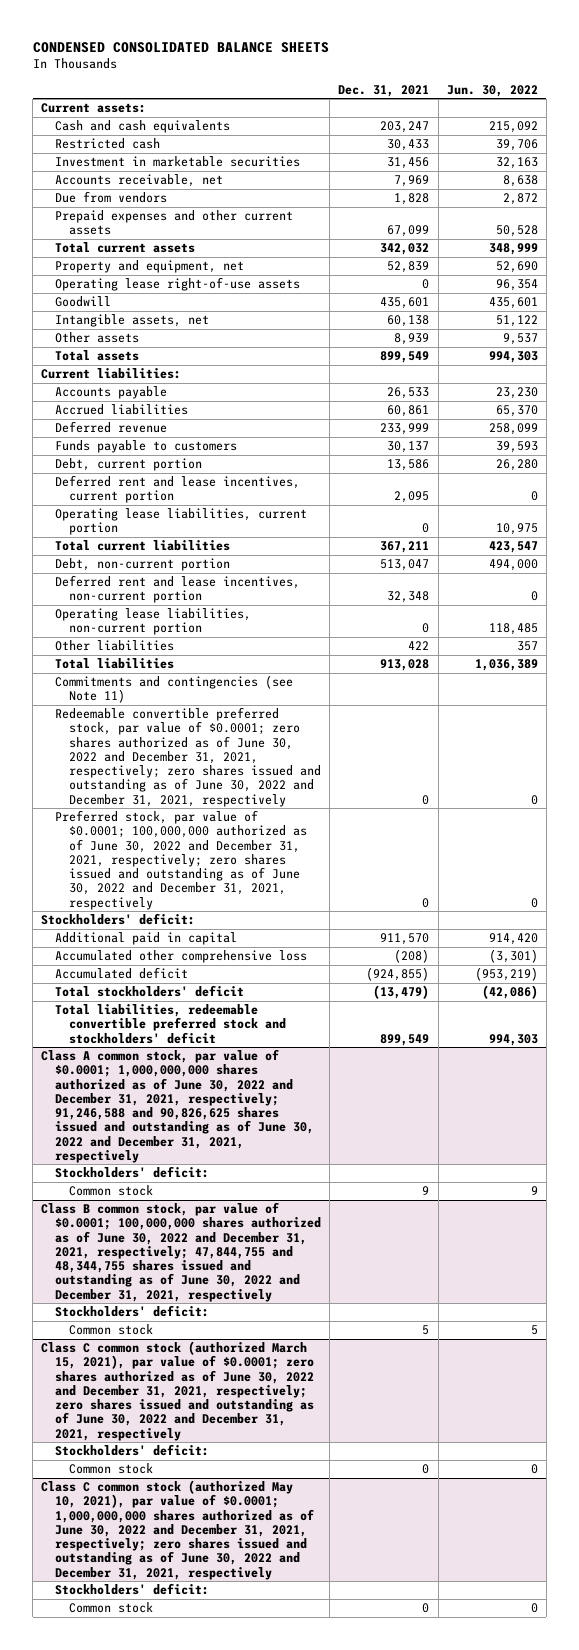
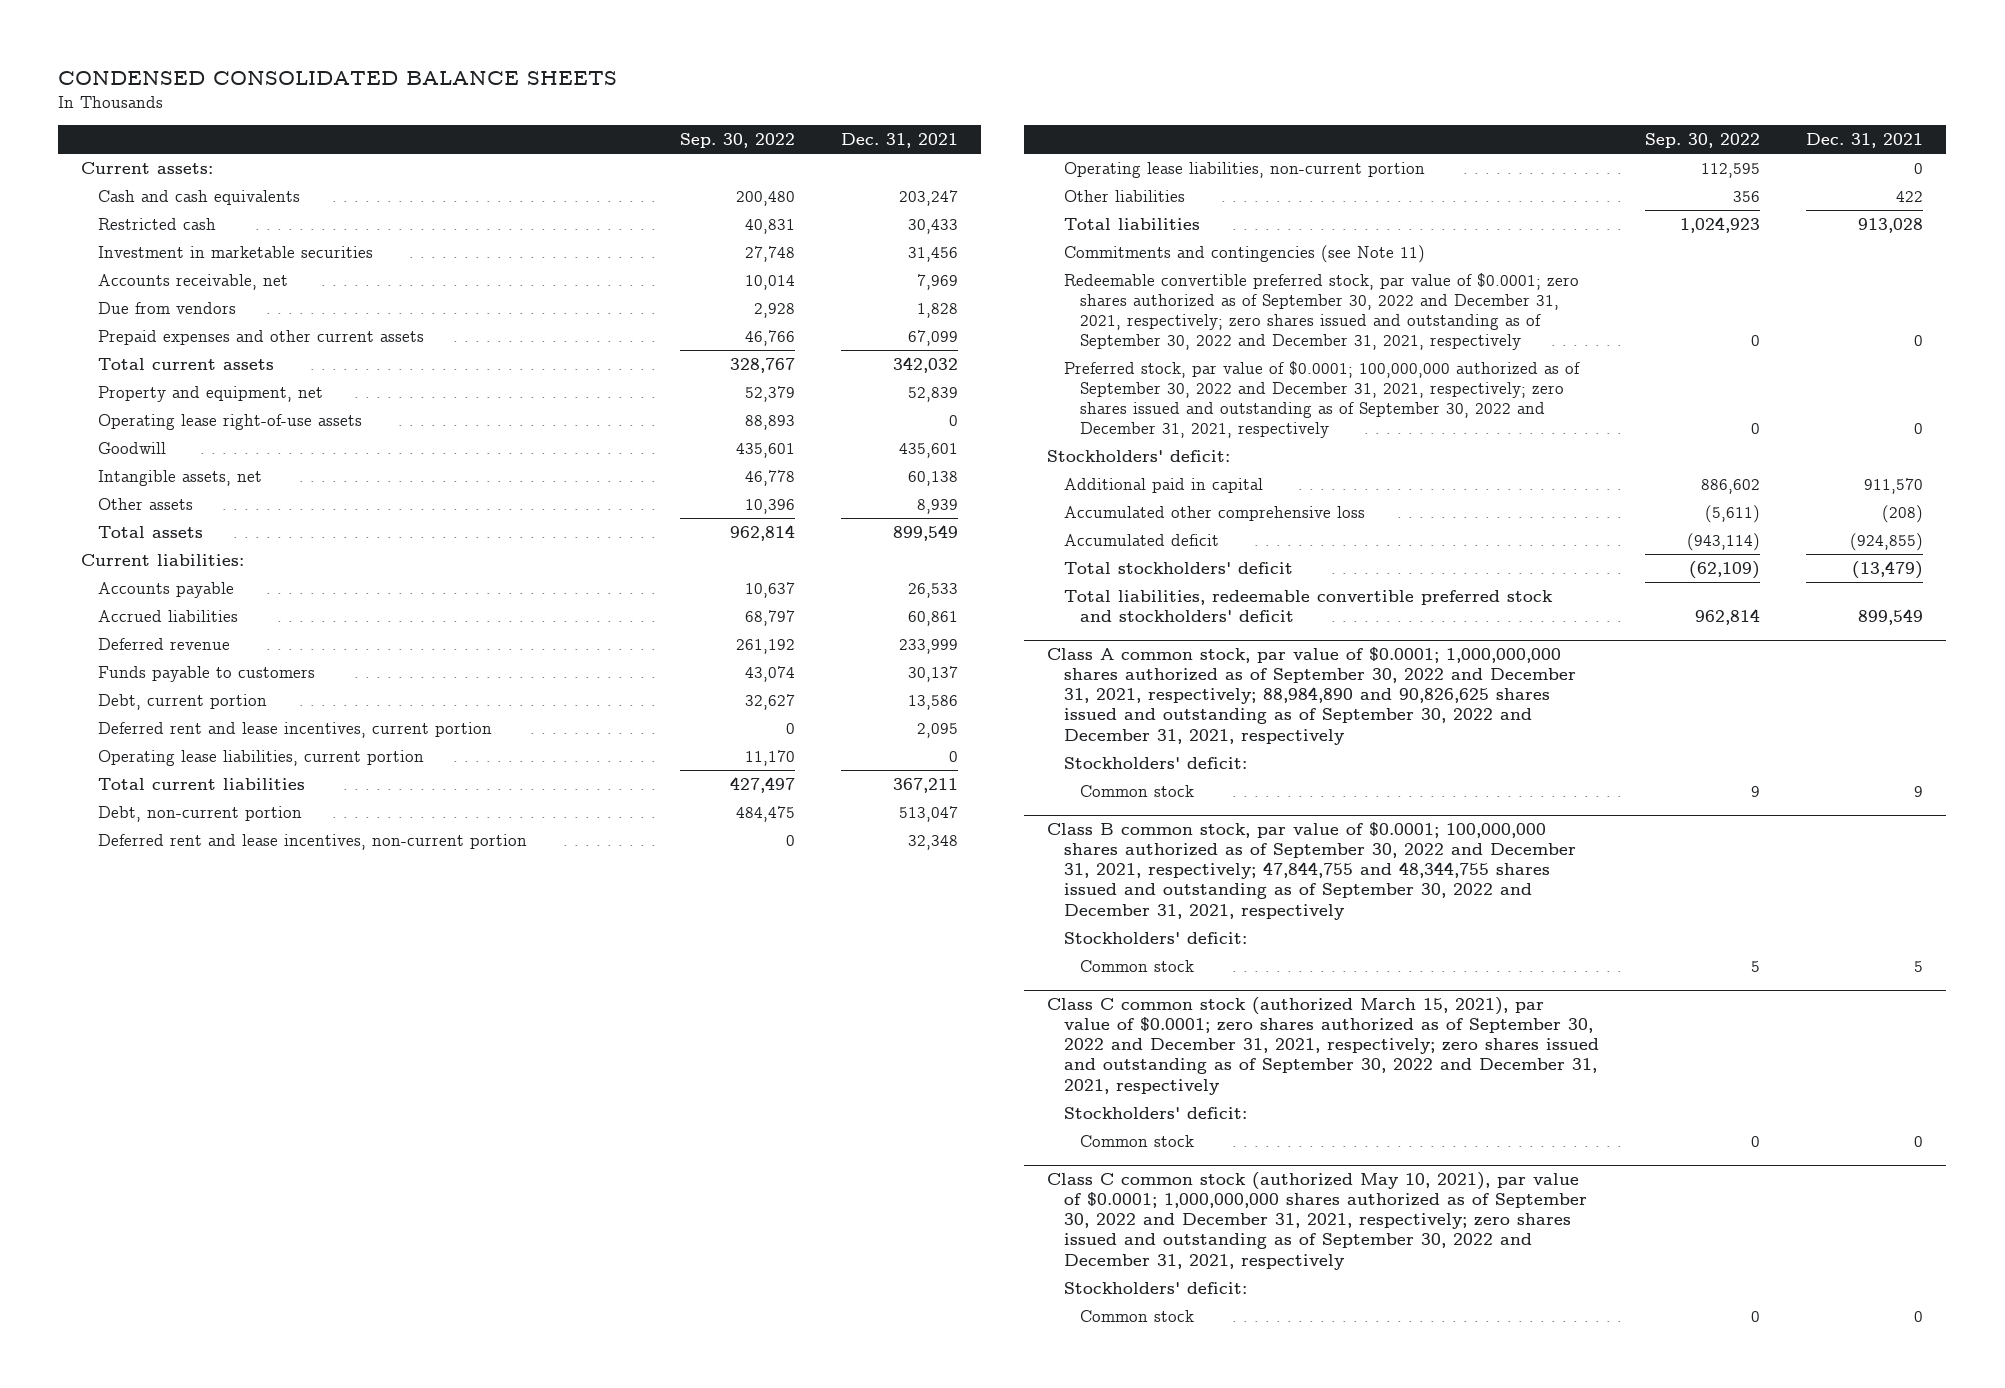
[446,84,538,97] Jun. 30, 2022 -> none
none -> [679,132,795,148] Sep. 30, 2022
[54,707,321,807] Redeemable convertible preferred stock, par value of $0.0001; zero shares authorized as of June 30, 2022 and December 31, 2021, respectively; zero shares issued and outstanding as of June 30, 2022 and December 31, 2021, respectively -> [1063,272,1579,351] Redeemable convertible preferred stock, par value of $0.0001; zero shares authorized as of September 30, 2022 and December 31, 2021, respectively; zero shares issued and outstanding as of September 30, 2022 and December 31, 2021, respectively
[54,810,307,910] Preferred stock, par value of $0.0001; 100,000,000 authorized as of June 30, 2022 and December 31, 2021, respectively; zero shares issued and outstanding as of June 30, 2022 and December 31, 2021, respectively -> [1063,360,1580,439] Preferred stock, par value of $0.0001; 100,000,000 authorized as of September 30, 2022 and December 31, 2021, respectively; zero shares issued and outstanding as of September 30, 2022 and December 31, 2021, respectively
[41,1049,314,1163] Class A common stock, par value of $0.0001; 1,000,000,000 shares authorized as of June 30, 2022 and December 31, 2021, respectively; 91,246,588 and 90,826,625 shares issued and outstanding as of June 30, 2022 and December 31, 2021, respectively -> [1046,646,1576,745] Class A common stock, par value of $0.0001; 1,000,000,000 shares authorized as of September 30, 2022 and December 31, 2021, respectively; 88,984,890 and 90,826,625 shares issued and outstanding as of September 30, 2022 and December 31, 2021, respectively
[41,1202,321,1302] Class B common stock, par value of $0.0001; 100,000,000 shares authorized as of June 30, 2022 and December 31, 2021, respectively; 47,844,755 and 48,344,755 shares issued and outstanding as of June 30, 2022 and December 31, 2021, respectively -> [1046,821,1576,920] Class B common stock, par value of $0.0001; 100,000,000 shares authorized as of September 30, 2022 and December 31, 2021, respectively; 47,844,755 and 48,344,755 shares issued and outstanding as of September 30, 2022 and December 31, 2021, respectively
[41,1341,314,1441] Class C common stock (authorized March 15, 2021), par value of $0.0001; zero shares authorized as of June 30, 2022 and December 31, 2021, respectively; zero shares issued and outstanding as of June 30, 2022 and December 31, 2021, respectively -> [1046,996,1599,1095] Class C common stock (authorized March 15, 2021), par value of $0.0001; zero shares authorized as of September 30, 2022 and December 31, 2021, respectively; zero shares issued and outstanding as of September 30, 2022 and December 31, 2021, respectively
[41,1480,314,1580] Class C common stock (authorized May 10, 2021), par value of $0.0001; 1,000,000,000 shares authorized as of June 30, 2022 and December 31, 2021, respectively; zero shares issued and outstanding as of June 30, 2022 and December 31, 2021, respectively -> [1046,1171,1587,1270] Class C common stock (authorized May 10, 2021), par value of $0.0001; 1,000,000,000 shares authorized as of September 30, 2022 and December 31, 2021, respectively; zero shares issued and outstanding as of September 30, 2022 and December 31, 2021, respectively

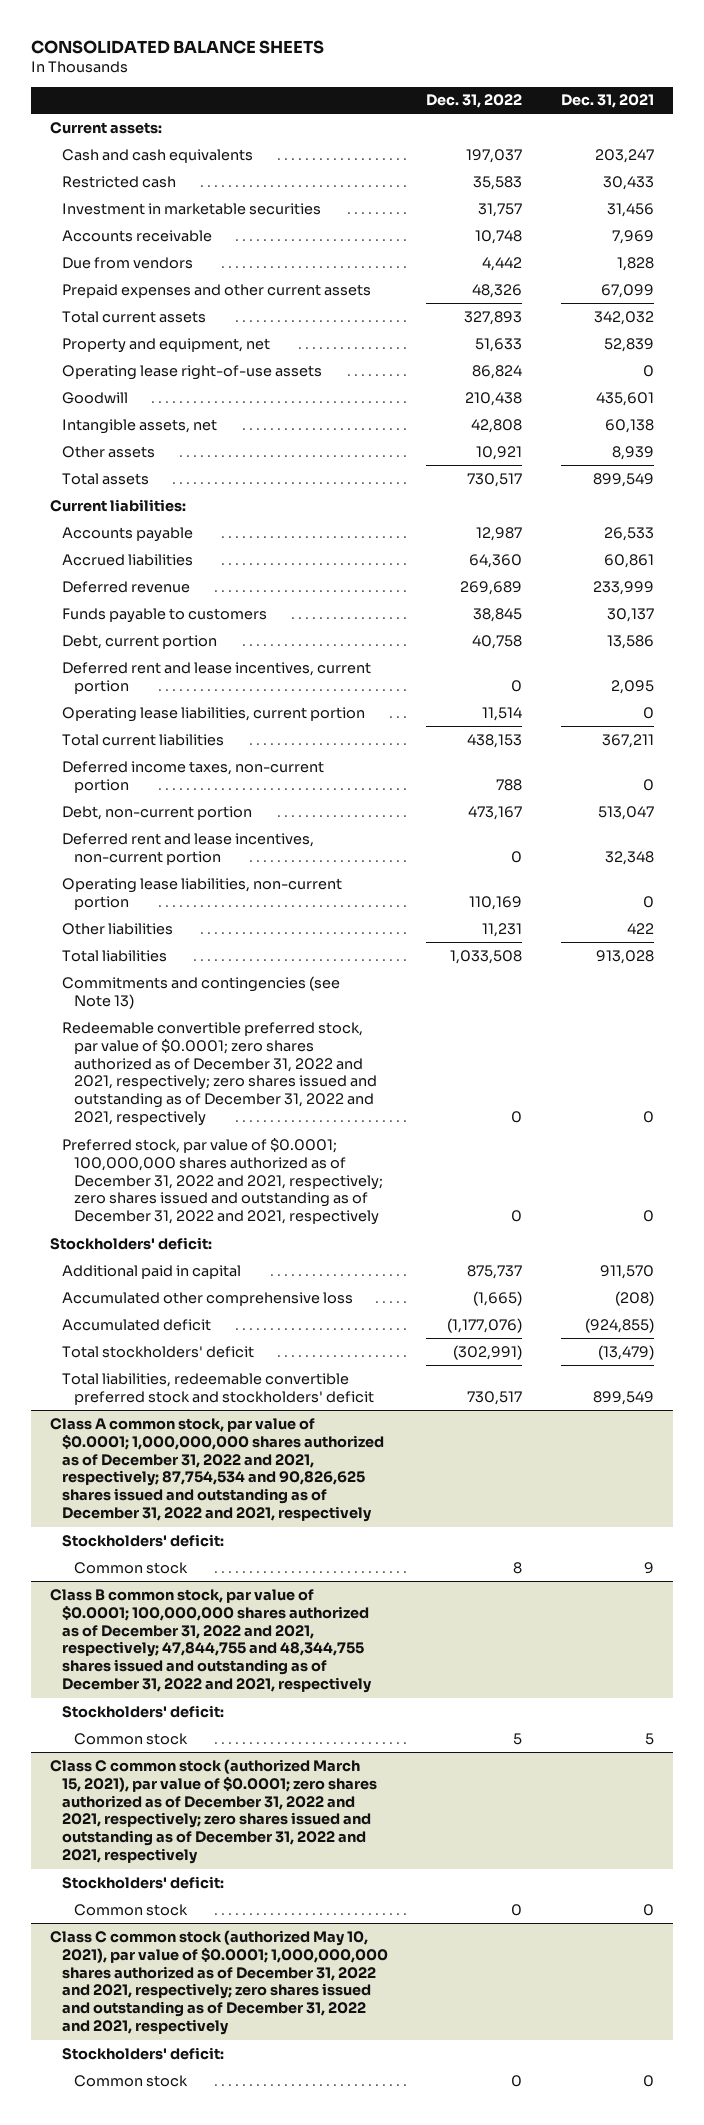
[58,70,618,85] CONDENSED CONSOLIDATED BALANCE SHEETS -> [30,39,324,54] CONSOLIDATED BALANCE SHEETS
[679,132,795,148] Sep. 30, 2022 -> none
none -> [426,94,523,109] Dec. 31, 2022
[98,273,289,290] Accounts receivable, net -> [61,229,212,242] Accounts receivable
none -> [61,760,324,793] Deferred income taxes, non-current portion
[1063,244,1425,263] Commitments and contingencies (see Note 11) -> [61,975,340,1009] Commitments and contingencies (see Note 13)
[1063,272,1579,351] Redeemable convertible preferred stock, par value of $0.0001; zero shares authorized as of September 30, 2022 and December 31, 2021, respectively; zero shares issued and outstanding as of September 30, 2022 and December 31, 2021, respectively -> [61,1021,377,1127] Redeemable convertible preferred stock, par value of $0.0001; zero shares authorized as of December 31, 2022 and 2021, respectively; zero shares issued and outstanding as of December 31, 2022 and 2021, respectively
[1063,360,1580,439] Preferred stock, par value of $0.0001; 100,000,000 authorized as of September 30, 2022 and December 31, 2021, respectively; zero shares issued and outstanding as of September 30, 2022 and December 31, 2021, respectively -> [61,1137,383,1226] Preferred stock, par value of $0.0001; 100,000,000 shares authorized as of December 31, 2022 and 2021, respectively; zero shares issued and outstanding as of December 31, 2022 and 2021, respectively
[1046,646,1576,745] Class A common stock, par value of $0.0001; 1,000,000,000 shares authorized as of September 30, 2022 and December 31, 2021, respectively; 88,984,890 and 90,826,625 shares issued and outstanding as of September 30, 2022 and December 31, 2021, respectively -> [49,1417,384,1523] Class A common stock, par value of $0.0001; 1,000,000,000 shares authorized as of December 31, 2022 and 2021, respectively; 87,754,534 and 90,826,625 shares issued and outstanding as of December 31, 2022 and 2021, respectively
[1046,821,1576,920] Class B common stock, par value of $0.0001; 100,000,000 shares authorized as of September 30, 2022 and December 31, 2021, respectively; 47,844,755 and 48,344,755 shares issued and outstanding as of September 30, 2022 and December 31, 2021, respectively -> [49,1588,372,1694] Class B common stock, par value of $0.0001; 100,000,000 shares authorized as of December 31, 2022 and 2021, respectively; 47,844,755 and 48,344,755 shares issued and outstanding as of December 31, 2022 and 2021, respectively
[1046,996,1599,1095] Class C common stock (authorized March 15, 2021), par value of $0.0001; zero shares authorized as of September 30, 2022 and December 31, 2021, respectively; zero shares issued and outstanding as of September 30, 2022 and December 31, 2021, respectively -> [49,1758,377,1865] Class C common stock (authorized March 15, 2021), par value of $0.0001; zero shares authorized as of December 31, 2022 and 2021, respectively; zero shares issued and outstanding as of December 31, 2022 and 2021, respectively
[1046,1171,1587,1270] Class C common stock (authorized May 10, 2021), par value of $0.0001; 1,000,000,000 shares authorized as of September 30, 2022 and December 31, 2021, respectively; zero shares issued and outstanding as of September 30, 2022 and December 31, 2021, respectively -> [49,1929,388,2036] Class C common stock (authorized May 10, 2021), par value of $0.0001; 1,000,000,000 shares authorized as of December 31, 2022 and 2021, respectively; zero shares issued and outstanding as of December 31, 2022 and 2021, respectively

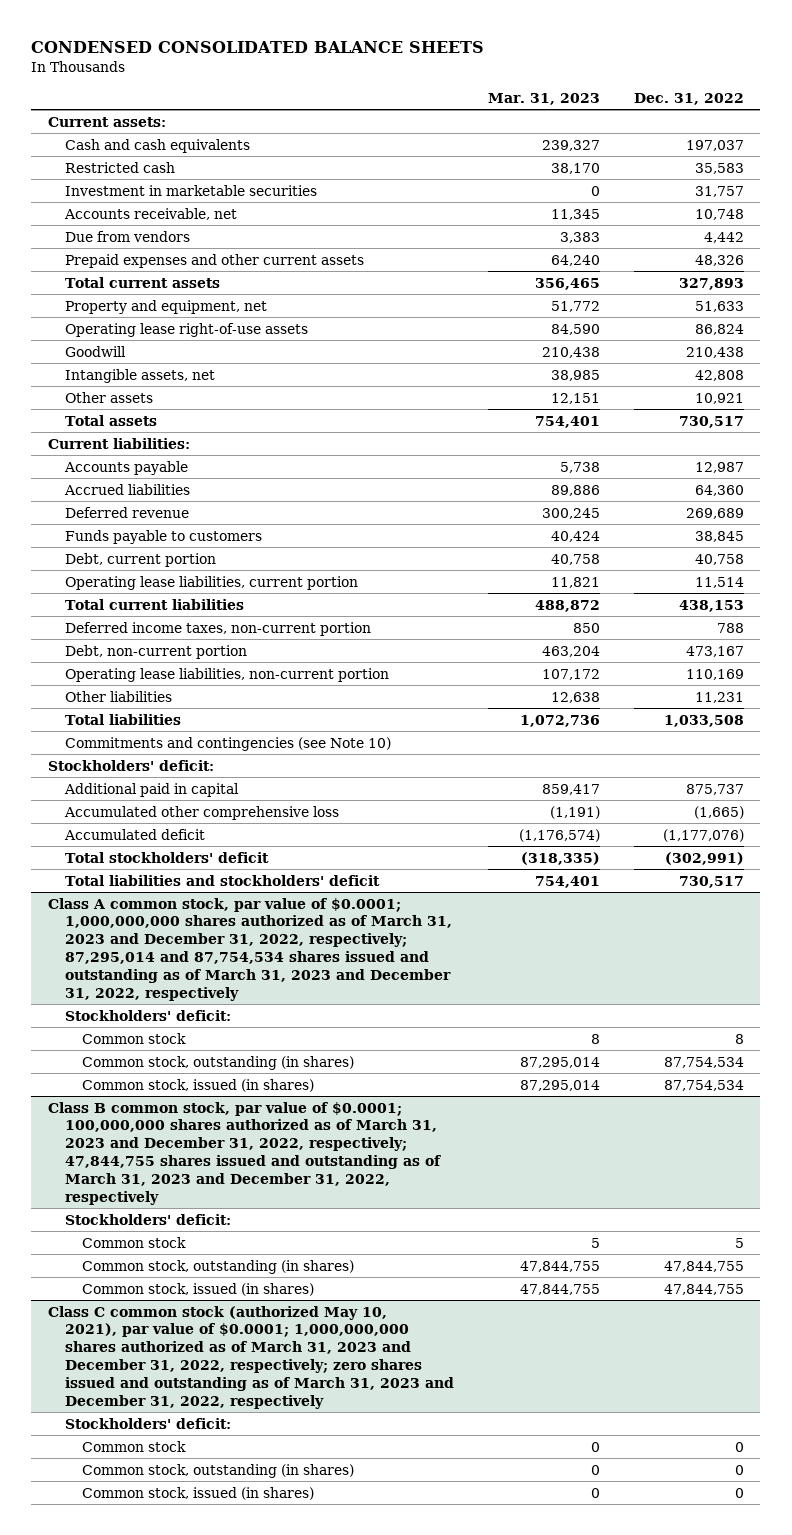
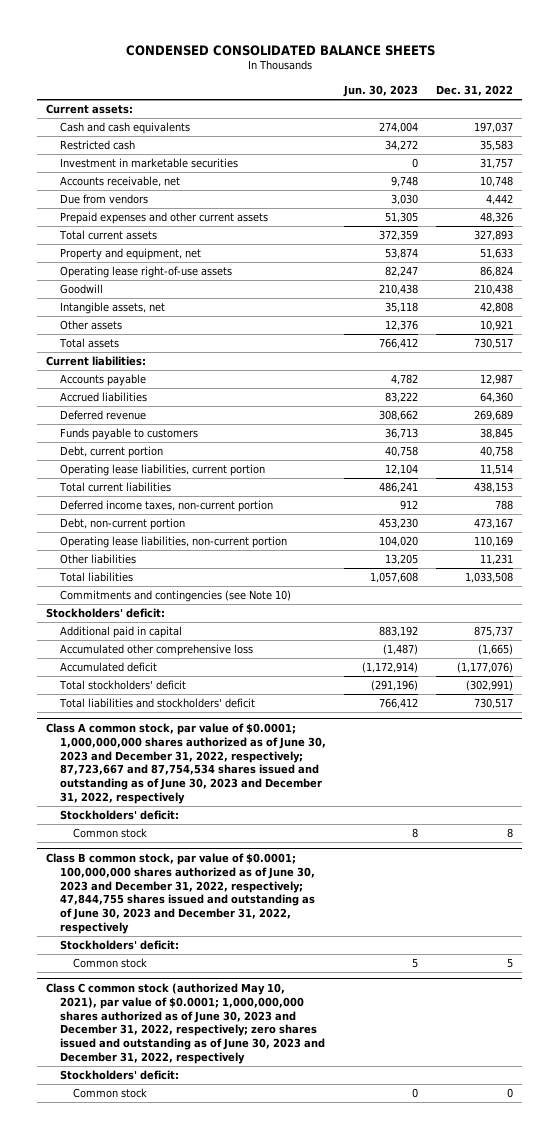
[487,92,600,105] Mar. 31, 2023 -> none
none -> [343,84,419,97] Jun. 30, 2023
[48,897,452,1001] Class A common stock, par value of $0.0001; 1,000,000,000 shares authorized as of March 31, 2023 and December 31, 2022, respectively; 87,295,014 and 87,754,534 shares issued and outstanding as of March 31, 2023 and December 31, 2022, respectively -> [46,723,326,804] Class A common stock, par value of $0.0001; 1,000,000,000 shares authorized as of June 30, 2023 and December 31, 2022, respectively; 87,723,667 and 87,754,534 shares issued and outstanding as of June 30, 2023 and December 31, 2022, respectively
[81,1055,354,1070] Common stock, outstanding (in shares) -> none
[81,1078,314,1092] Common stock, issued (in shares) -> none
[48,1101,441,1205] Class B common stock, par value of $0.0001; 100,000,000 shares authorized as of March 31, 2023 and December 31, 2022, respectively; 47,844,755 shares issued and outstanding as of March 31, 2023 and December 31, 2022, respectively -> [46,853,315,934] Class B common stock, par value of $0.0001; 100,000,000 shares authorized as of June 30, 2023 and December 31, 2022, respectively; 47,844,755 shares issued and outstanding as of June 30, 2023 and December 31, 2022, respectively
[81,1259,354,1274] Common stock, outstanding (in shares) -> none
[81,1282,314,1296] Common stock, issued (in shares) -> none
[48,1305,454,1409] Class C common stock (authorized May 10, 2021), par value of $0.0001; 1,000,000,000 shares authorized as of March 31, 2023 and December 31, 2022, respectively; zero shares issued and outstanding as of March 31, 2023 and December 31, 2022, respectively -> [46,983,325,1064] Class C common stock (authorized May 10, 2021), par value of $0.0001; 1,000,000,000 shares authorized as of June 30, 2023 and December 31, 2022, respectively; zero shares issued and outstanding as of June 30, 2023 and December 31, 2022, respectively
[81,1463,354,1478] Common stock, outstanding (in shares) -> none
[81,1486,314,1500] Common stock, issued (in shares) -> none

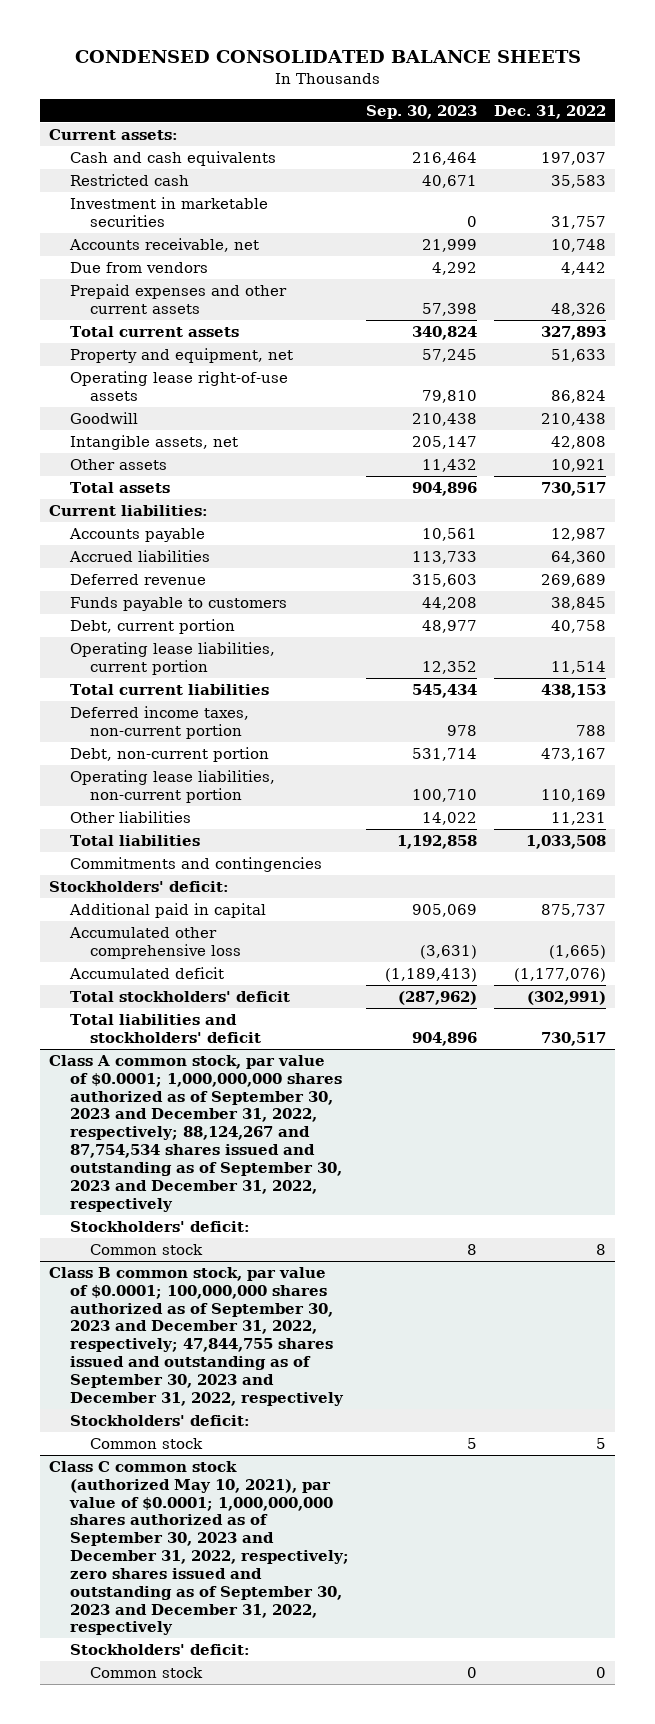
[343,84,419,97] Jun. 30, 2023 -> none
none -> [365,104,477,119] Sep. 30, 2023
[59,590,291,603] Commitments and contingencies (see Note 10) -> [69,856,322,872] Commitments and contingencies
[46,723,326,804] Class A common stock, par value of $0.0001; 1,000,000,000 shares authorized as of June 30, 2023 and December 31, 2022, respectively; 87,723,667 and 87,754,534 shares issued and outstanding as of June 30, 2023 and December 31, 2022, respectively -> [48,1054,342,1212] Class A common stock, par value of $0.0001; 1,000,000,000 shares authorized as of September 30, 2023 and December 31, 2022, respectively; 88,124,267 and 87,754,534 shares issued and outstanding as of September 30, 2023 and December 31, 2022, respectively
[46,853,315,934] Class B common stock, par value of $0.0001; 100,000,000 shares authorized as of June 30, 2023 and December 31, 2022, respectively; 47,844,755 shares issued and outstanding as of June 30, 2023 and December 31, 2022, respectively -> [48,1266,344,1406] Class B common stock, par value of $0.0001; 100,000,000 shares authorized as of September 30, 2023 and December 31, 2022, respectively; 47,844,755 shares issued and outstanding as of September 30, 2023 and December 31, 2022, respectively
[46,983,325,1064] Class C common stock (authorized May 10, 2021), par value of $0.0001; 1,000,000,000 shares authorized as of June 30, 2023 and December 31, 2022, respectively; zero shares issued and outstanding as of June 30, 2023 and December 31, 2022, respectively -> [48,1460,349,1636] Class C common stock (authorized May 10, 2021), par value of $0.0001; 1,000,000,000 shares authorized as of September 30, 2023 and December 31, 2022, respectively; zero shares issued and outstanding as of September 30, 2023 and December 31, 2022, respectively

